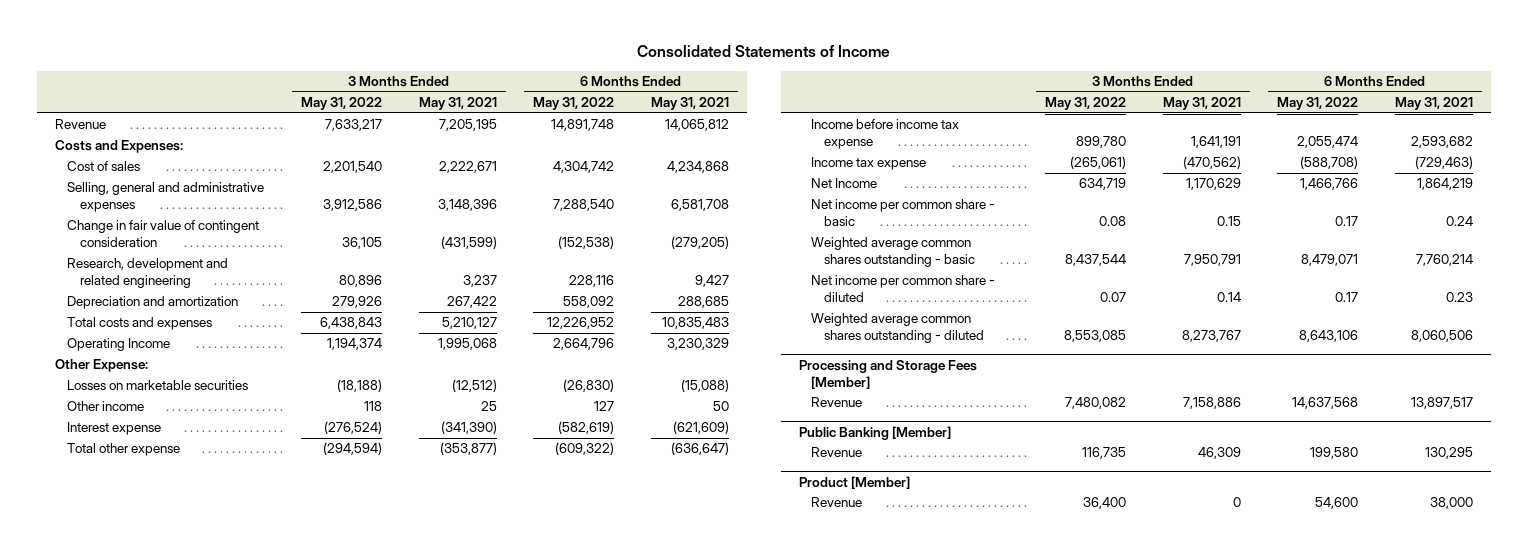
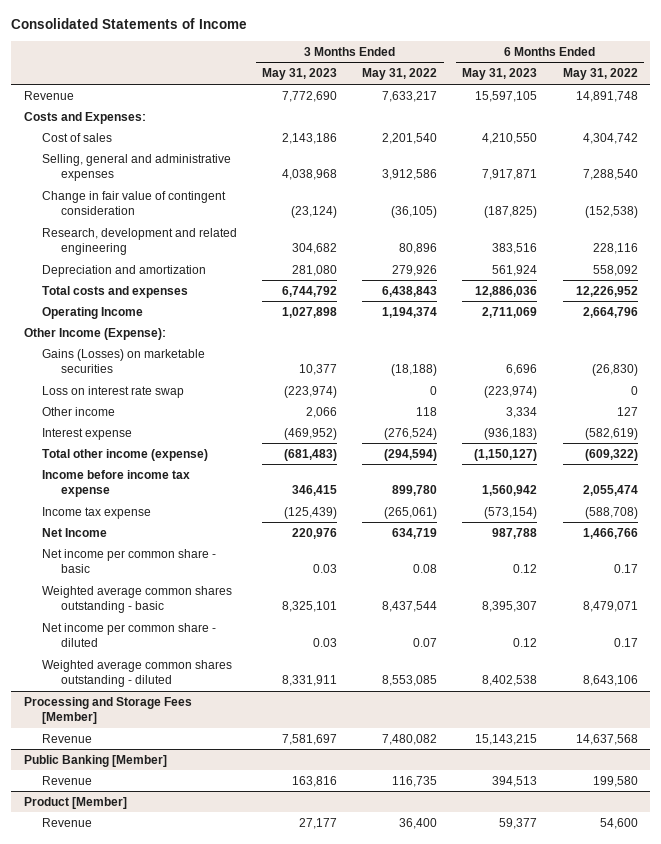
[418,96,497,110] May 31, 2021 -> none
[650,96,729,110] May 31, 2021 -> none
none -> [262,68,338,81] May 31, 2023
none -> [462,68,538,81] May 31, 2023
[341,237,382,250] 36,105 -> [391,206,438,219] (36,105)
[54,359,148,373] Other Expense: -> [23,327,166,340] Other Income (Expense):
[67,380,249,391] Losses on marketable securities -> [42,348,206,374] Gains (Losses) on marketable securities
none -> [42,385,185,398] Loss on interest rate swap
[67,443,181,457] Total other expense -> [42,448,209,461] Total other income (expense)

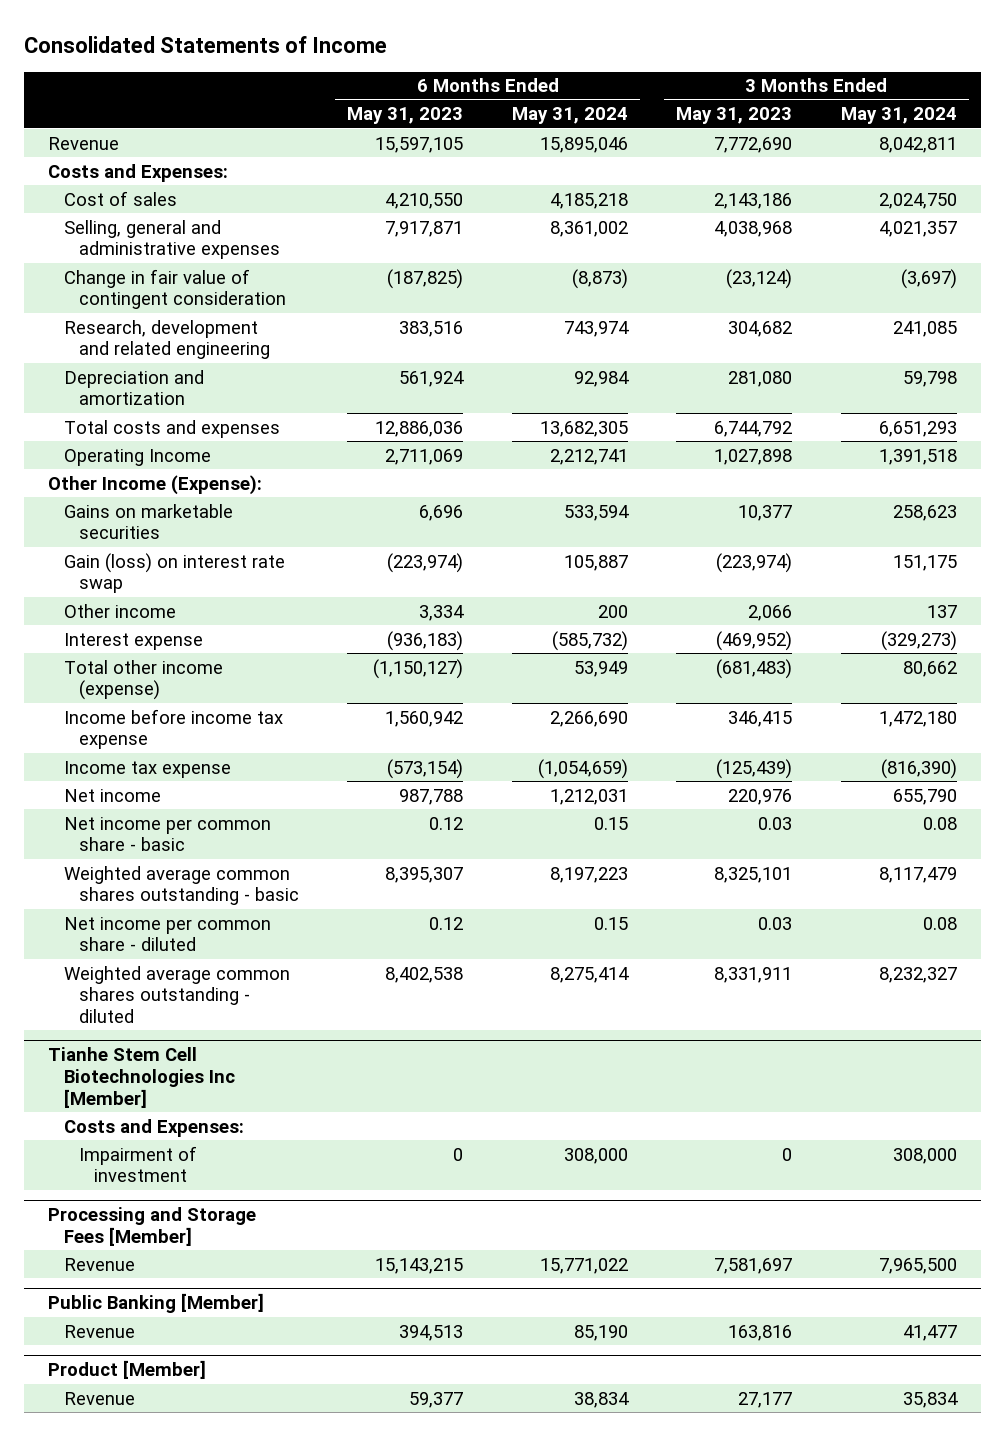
[362,68,438,81] May 31, 2022 -> none
[562,68,638,81] May 31, 2022 -> none
none -> [511,107,628,125] May 31, 2024
none -> [840,107,957,125] May 31, 2024
[42,348,206,374] Gains (Losses) on marketable securities -> [63,503,233,540] Gains on marketable securities
[42,385,185,398] Loss on interest rate swap -> [63,552,285,594] Gain (loss) on interest rate swap
[42,527,108,537] Net Income -> [63,788,161,802] Net income
none -> [48,1047,235,1108] Tianhe Stem Cell Biotechnologies Inc [Member]
none -> [63,1118,244,1137] Costs and Expenses:
none -> [79,1145,198,1183] Impairment of investment

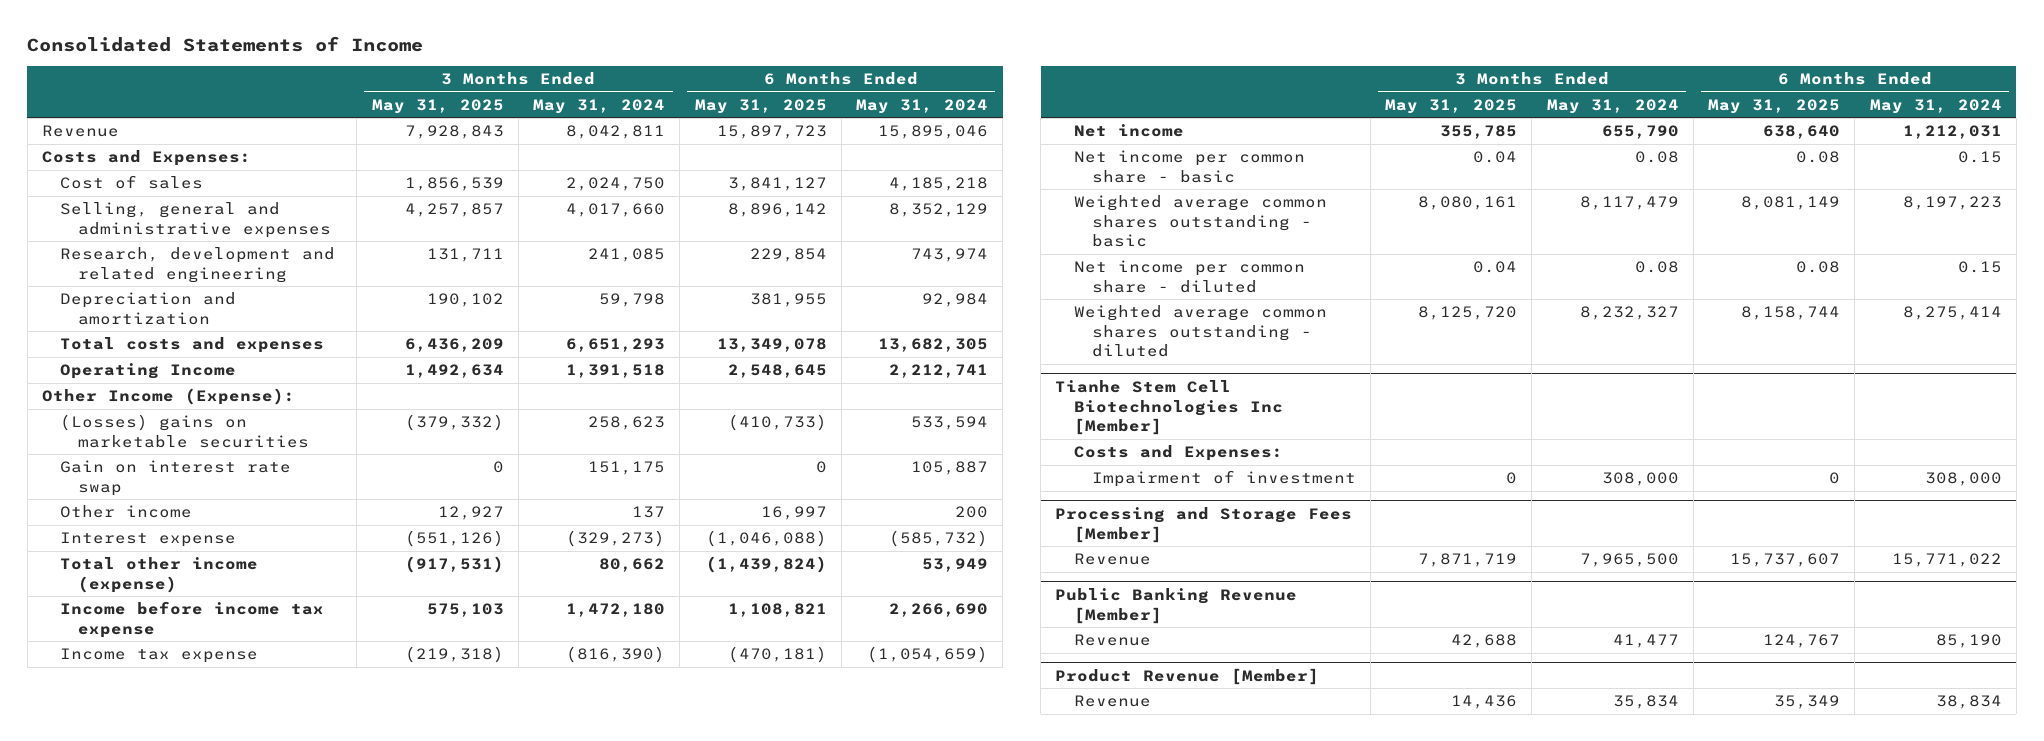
[347,107,464,125] May 31, 2023 -> none
[676,107,793,125] May 31, 2023 -> none
none -> [371,98,504,114] May 31, 2025
none -> [694,98,827,114] May 31, 2025
[63,268,287,310] Change in fair value of contingent consideration -> none
[549,220,628,237] 8,361,002 -> [889,203,989,218] 8,352,129
[878,220,957,237] 4,021,357 -> [566,203,666,218] 4,017,660
[63,503,233,540] Gains on marketable securities -> [60,414,310,448] (Losses) gains on marketable securities
[63,552,285,594] Gain (loss) on interest rate swap -> [60,460,292,496] Gain on interest rate swap
[48,1293,265,1314] Public Banking [Member] -> [1055,587,1298,624] Public Banking Revenue [Member]
[48,1360,207,1380] Product [Member] -> [1055,667,1320,685] Product Revenue [Member]

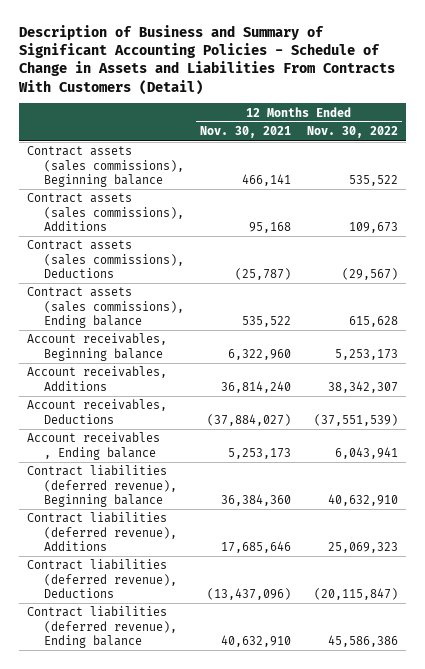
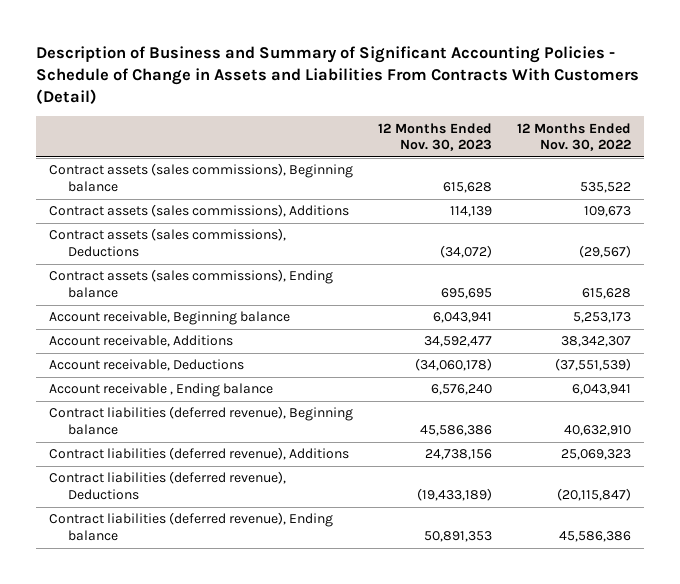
[199,126,291,139] Nov. 30, 2021 -> none
none -> [378,122,493,152] 12 Months Ended Nov. 30, 2023
[27,333,168,361] Account receivables, Beginning balance -> [48,311,290,326] Account receivable, Beginning balance
[27,366,168,391] Account receivables, Additions -> [48,335,233,348] Account receivable, Additions
[27,399,168,424] Account receivables, Deductions -> [48,359,244,372] Account receivable, Deductions
[27,432,161,460] Account receivables , Ending balance -> [48,383,273,398] Account receivable , Ending balance

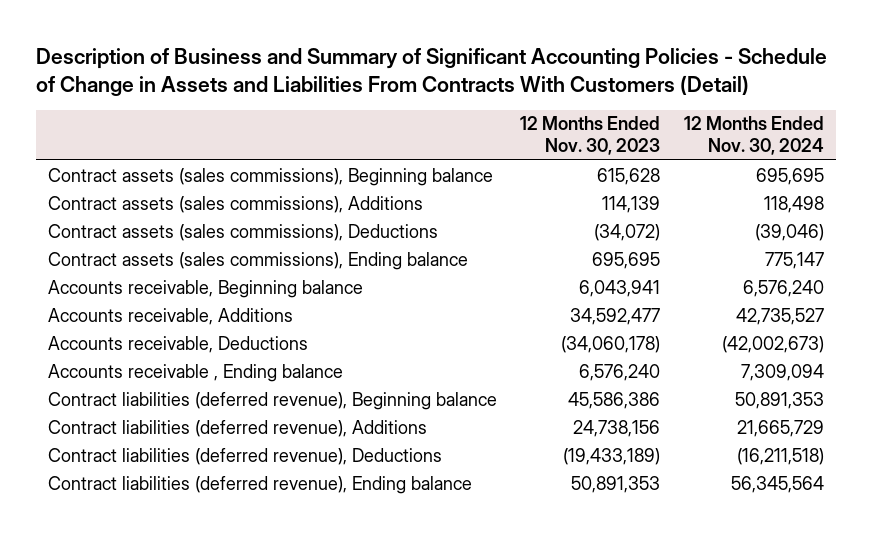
[517,122,632,152] 12 Months Ended Nov. 30, 2022 -> none
none -> [684,116,825,156] 12 Months Ended Nov. 30, 2024
[48,311,290,326] Account receivable, Beginning balance -> [47,279,363,298] Accounts receivable, Beginning balance
[48,335,233,348] Account receivable, Additions -> [47,307,293,325] Accounts receivable, Additions
[48,359,244,372] Account receivable, Deductions -> [47,335,308,353] Accounts receivable, Deductions
[48,383,273,398] Account receivable , Ending balance -> [47,363,343,382] Accounts receivable , Ending balance

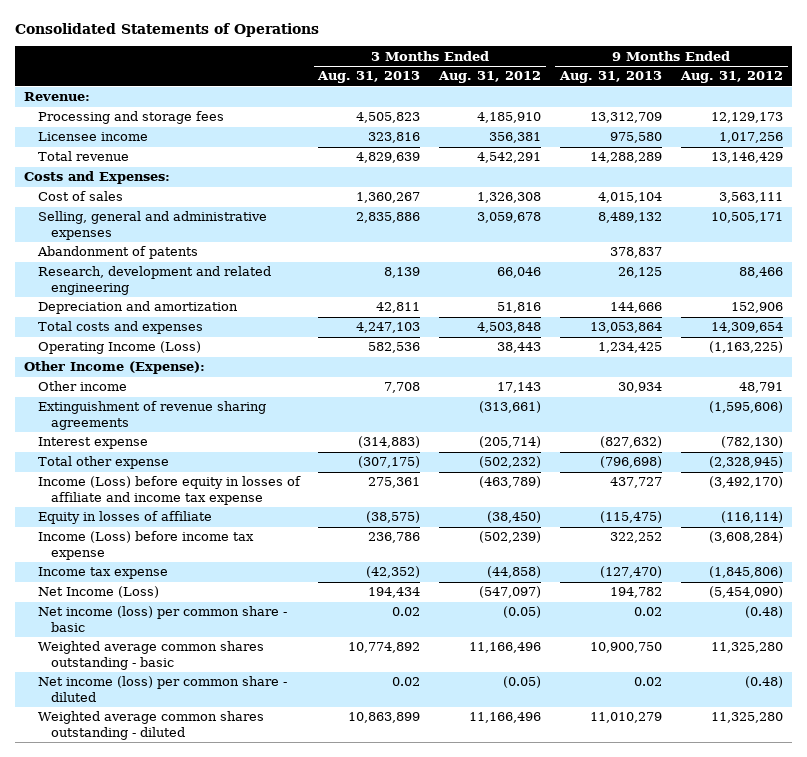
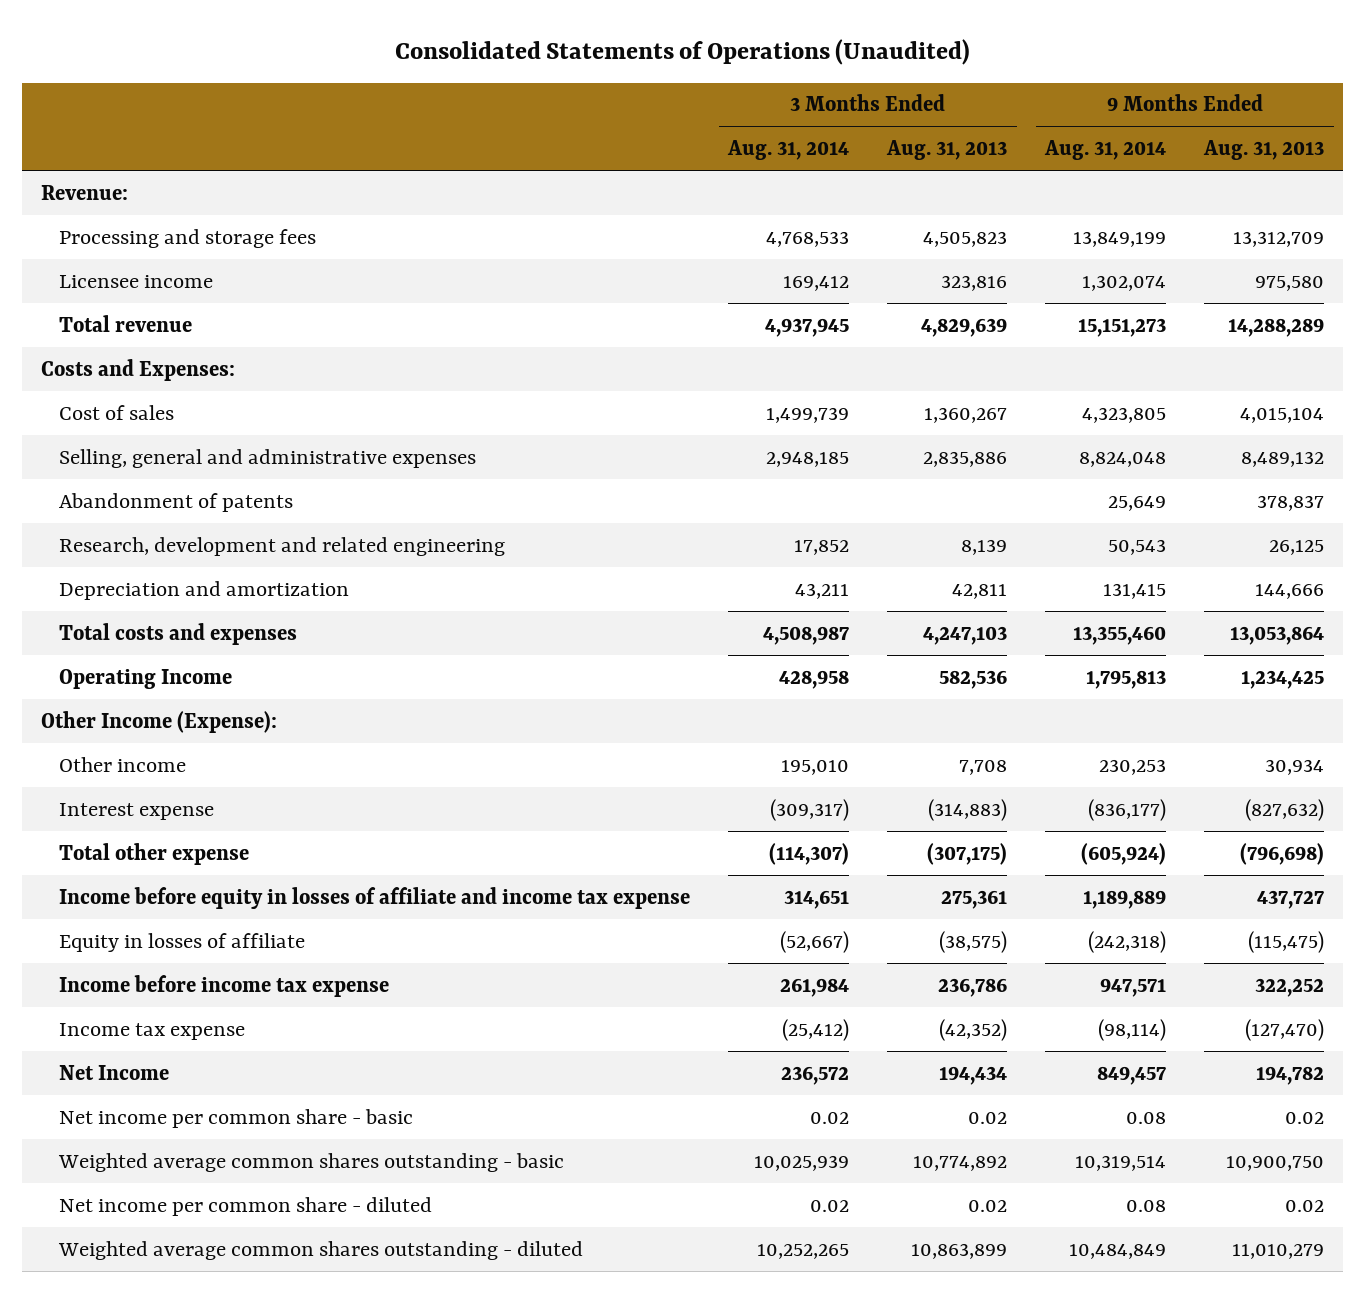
[14,23,319,38] Consolidated Statements of Operations -> [394,38,970,65] Consolidated Statements of Operations (Unaudited)
[438,71,542,84] Aug. 31, 2012 -> none
[679,71,783,84] Aug. 31, 2012 -> none
none -> [727,140,850,161] Aug. 31, 2014
none -> [1044,140,1167,161] Aug. 31, 2014
[37,341,201,355] Operating Income (Loss) -> [59,668,233,689] Operating Income
[37,401,266,430] Extinguishment of revenue sharing agreements -> none
[37,476,301,505] Income (Loss) before equity in losses of affiliate and income tax expense -> [59,886,691,909] Income before equity in losses of affiliate and income tax expense
[37,531,254,560] Income (Loss) before income tax expense -> [59,974,390,997] Income before income tax expense
[37,586,159,599] Net Income (Loss) -> [59,1064,170,1080] Net Income
[37,606,287,632] Net income (loss) per common share - basic -> [59,1108,414,1128] Net income per common share - basic
[37,676,287,702] Net income (loss) per common share - diluted -> [59,1196,433,1216] Net income per common share - diluted

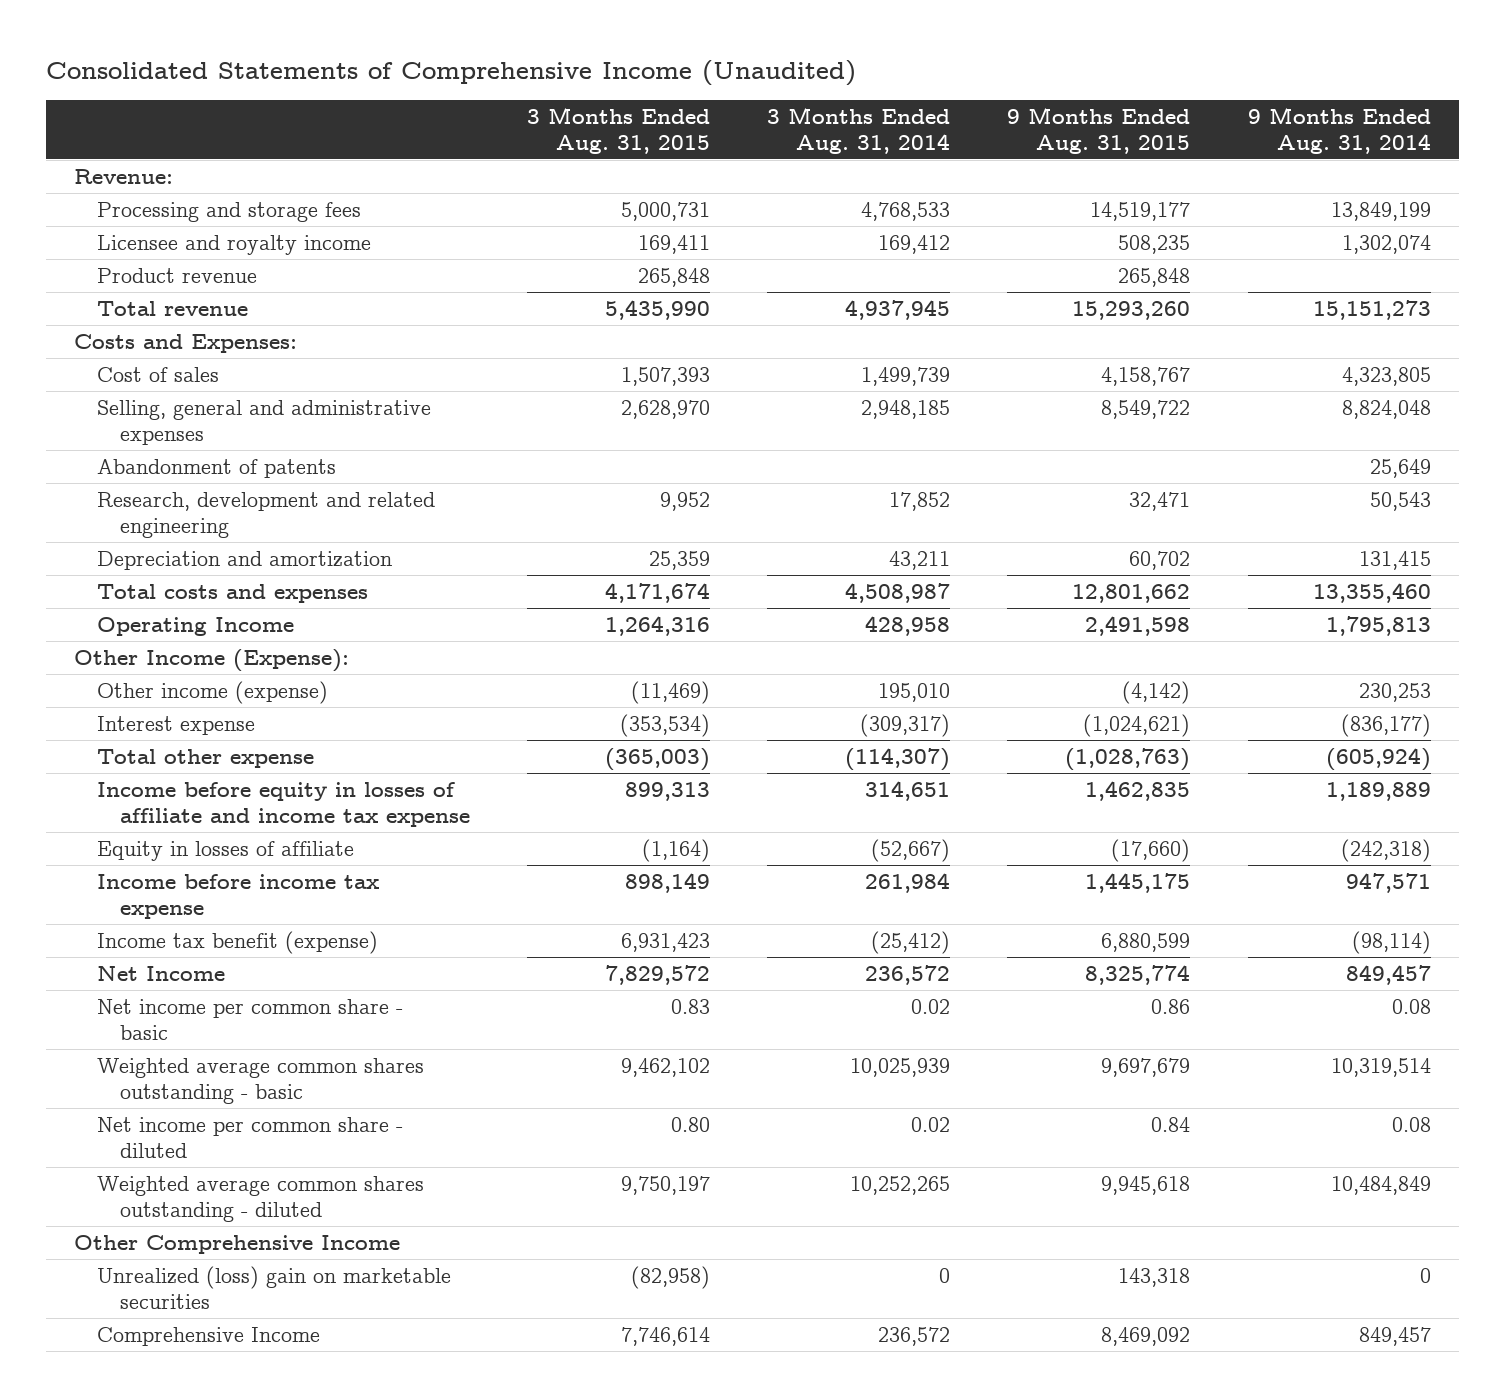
[394,38,970,65] Consolidated Statements of Operations (Unaudited) -> [45,59,856,86] Consolidated Statements of Comprehensive Income (Unaudited)
[886,140,1008,161] Aug. 31, 2013 -> none
[1203,140,1325,161] Aug. 31, 2013 -> none
none -> [526,106,710,154] 3 Months Ended Aug. 31, 2015
none -> [1007,106,1191,154] 9 Months Ended Aug. 31, 2015
[59,274,214,288] Licensee income -> [96,234,371,255] Licensee and royalty income
none -> [96,267,257,283] Product revenue
[59,756,187,772] Other income -> [96,680,328,704] Other income (expense)
[59,1022,246,1040] Income tax expense -> [96,930,378,954] Income tax benefit (expense)
none -> [74,1234,401,1254] Other Comprehensive Income
none -> [96,1265,451,1309] Unrealized (loss) gain on marketable securities
none -> [96,1326,320,1346] Comprehensive Income

